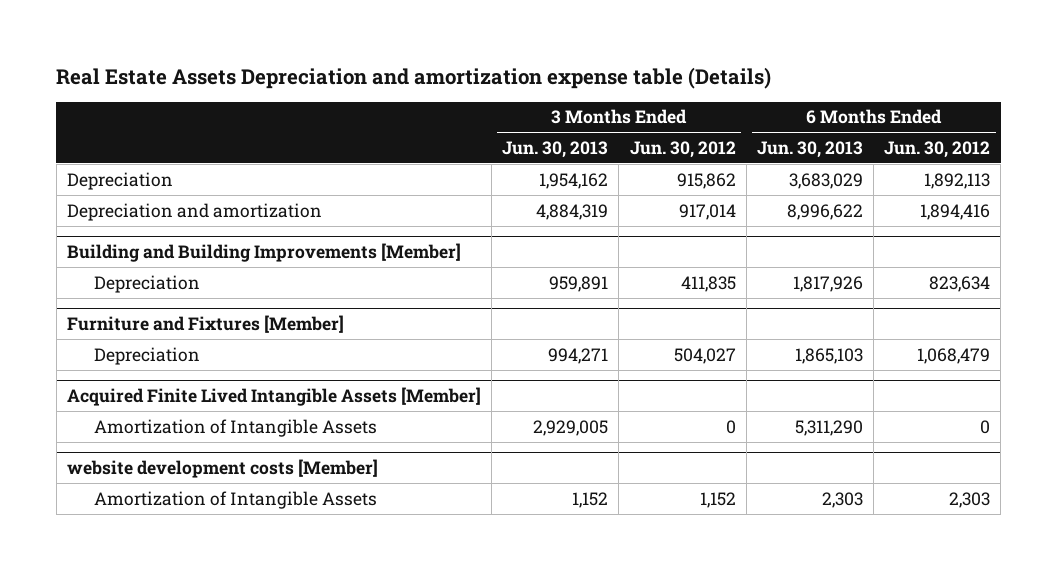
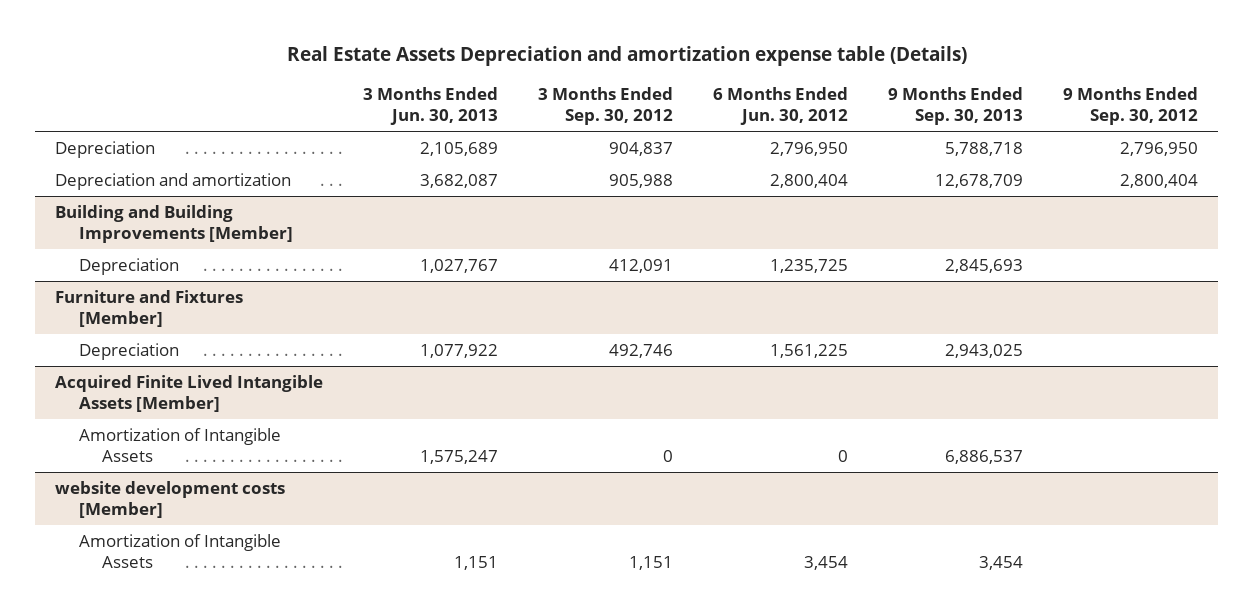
[629,140,736,158] Jun. 30, 2012 -> none
[756,140,863,158] Jun. 30, 2013 -> none
none -> [538,86,674,125] 3 Months Ended Sep. 30, 2012
none -> [888,86,1024,125] 9 Months Ended Sep. 30, 2013
none -> [1062,86,1198,125] 9 Months Ended Sep. 30, 2012
[539,172,609,189] 1,954,162 -> [420,141,499,156] 2,105,689
[924,172,991,189] 1,892,113 -> [770,141,849,156] 2,796,950
[536,203,609,220] 4,884,319 -> [420,173,499,188] 3,682,087
[920,203,991,220] 1,894,416 -> [770,173,849,188] 2,800,404
[549,275,609,292] 959,891 -> [420,258,499,273] 1,027,767
[929,275,991,292] 823,634 -> [770,258,849,273] 1,235,725
[548,347,609,364] 994,271 -> [420,343,499,358] 1,077,922
[917,347,991,364] 1,068,479 -> [770,343,849,358] 1,561,225
[533,419,609,436] 2,929,005 -> [420,450,499,465] 1,575,247
[572,491,609,508] 1,152 -> [454,556,499,571] 1,151
[949,491,991,508] 2,303 -> [804,556,849,571] 3,454

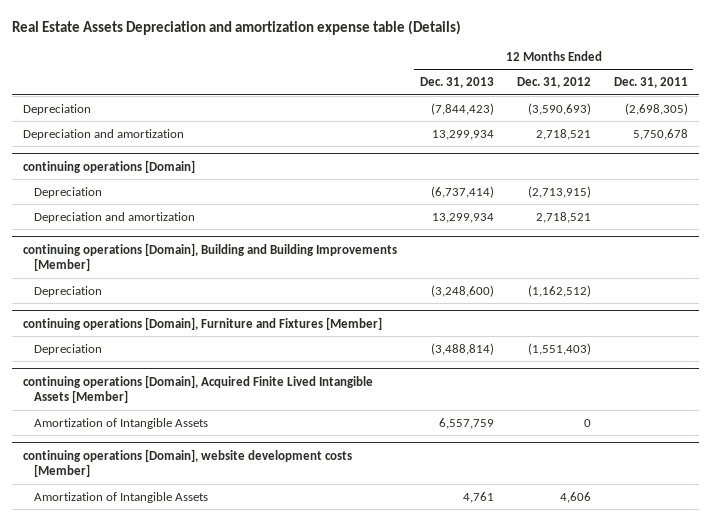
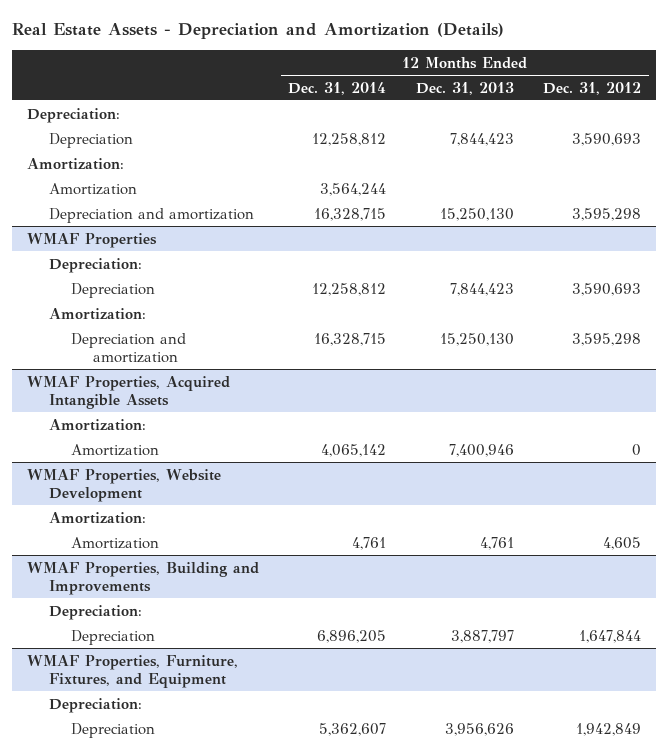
[11,19,461,35] Real Estate Assets Depreciation and amortization expense table (Details) -> [12,23,505,40] Real Estate Assets - Depreciation and Amortization (Details)
[613,77,688,89] Dec. 31, 2011 -> none
none -> [288,81,387,95] Dec. 31, 2014
[23,159,196,173] continuing operations [Domain] -> none
[23,242,398,272] continuing operations [Domain], Building and Building Improvements [Member] -> none
[23,316,383,330] continuing operations [Domain], Furniture and Fixtures [Member] -> none
[23,374,374,404] continuing operations [Domain], Acquired Finite Lived Intangible Assets [Member] -> none
[34,417,209,429] Amortization of Intangible Assets -> none
[23,448,353,478] continuing operations [Domain], website development costs [Member] -> none
[34,491,209,503] Amortization of Intangible Assets -> none
none -> [27,107,121,123] Depreciation:
[431,102,495,115] (7,844,423) -> [449,132,514,146] 7,844,423
[527,102,591,115] (3,590,693) -> [572,132,642,146] 3,590,693
none -> [27,157,125,170] Amortization:
none -> [49,182,138,195] Amortization
[432,129,495,140] 13,299,934 -> [439,207,514,221] 15,250,130
[535,128,591,140] 2,718,521 -> [572,207,642,221] 3,595,298
none -> [27,232,158,248] WMAF Properties
none -> [49,257,143,273] Depreciation:
[431,185,495,198] (6,737,414) -> [449,282,514,296] 7,844,423
[527,185,591,198] (2,713,915) -> [572,282,642,296] 3,590,693
none -> [49,307,147,320] Amortization:
[432,212,495,223] 13,299,934 -> [439,332,514,346] 15,250,130
[535,211,591,223] 2,718,521 -> [572,332,642,346] 3,595,298
none -> [27,375,231,410] WMAF Properties, Acquired Intangible Assets
none -> [49,418,147,431] Amortization:
none -> [71,443,160,456] Amortization
none -> [27,468,222,503] WMAF Properties, Website Development
none -> [49,511,147,524] Amortization:
none -> [71,536,160,549] Amortization
none -> [27,561,260,596] WMAF Properties, Building and Improvements
none -> [49,604,143,620] Depreciation:
[431,284,495,297] (3,248,600) -> [450,629,514,643] 3,887,797
[527,284,591,297] (1,162,512) -> [579,629,642,643] 1,647,844
none -> [27,654,239,689] WMAF Properties, Furniture, Fixtures, and Equipment
none -> [49,697,143,713] Depreciation:
[431,342,495,355] (3,488,814) -> [444,722,514,736] 3,956,626
[527,342,591,355] (1,551,403) -> [576,722,642,736] 1,942,849

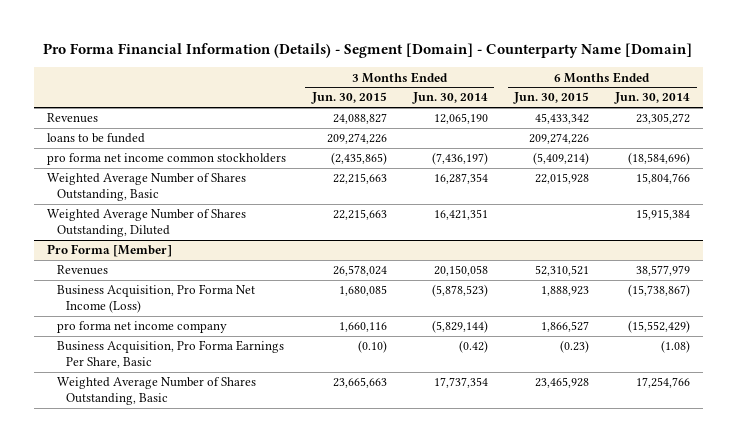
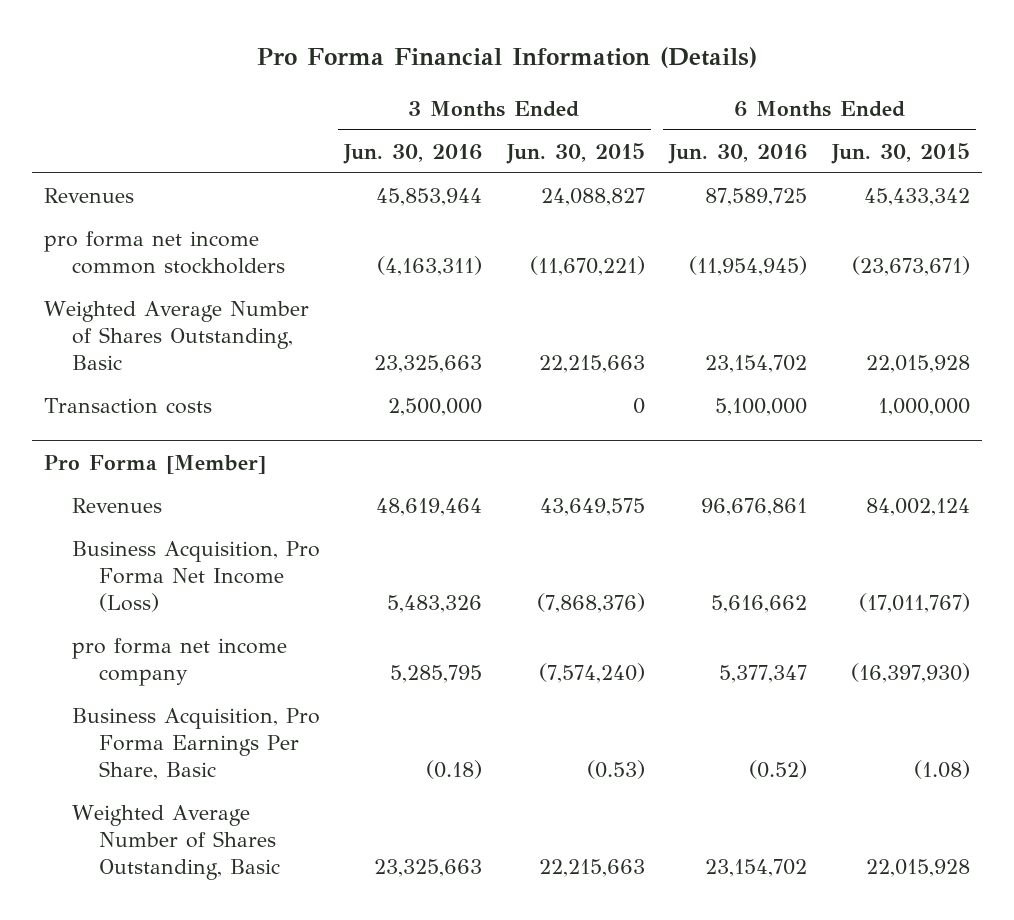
[43,43,693,59] Pro Forma Financial Information (Details) - Segment [Domain] - Counterparty Name [Domain] -> [256,47,757,69] Pro Forma Financial Information (Details)
[411,92,488,105] Jun. 30, 2014 -> none
[614,92,691,105] Jun. 30, 2014 -> none
none -> [343,143,483,164] Jun. 30, 2016
none -> [668,143,808,164] Jun. 30, 2016
[46,133,145,144] loans to be funded -> none
[330,152,387,166] (2,435,865) -> [529,256,645,277] (11,670,221)
[533,152,590,166] (5,409,214) -> [852,256,971,277] (23,673,671)
[46,209,246,238] Weighted Average Number of Shares Outstanding, Diluted -> none
none -> [43,398,212,415] Transaction costs
[332,265,387,277] 26,578,024 -> [539,498,645,517] 43,649,575
[535,265,590,277] 52,310,521 -> [866,498,971,517] 84,002,124
[338,285,387,297] 1,680,085 -> [536,593,645,614] (7,868,376)
[541,286,590,297] 1,888,923 -> [859,593,971,614] (17,011,767)
[338,322,387,333] 1,660,116 -> [538,663,645,684] (7,574,240)
[541,321,590,333] 1,866,527 -> [851,663,971,684] (16,397,930)
[357,340,387,354] (0.10) -> [586,760,645,780] (0.53)
[560,340,590,354] (0.23) -> [914,760,971,780] (1.08)
[332,377,387,389] 23,665,663 -> [538,859,645,878] 22,215,663
[535,377,590,389] 23,465,928 -> [866,859,971,878] 22,015,928

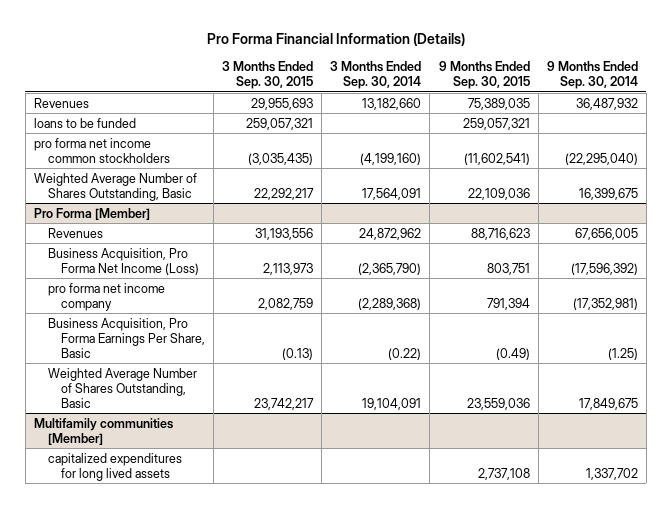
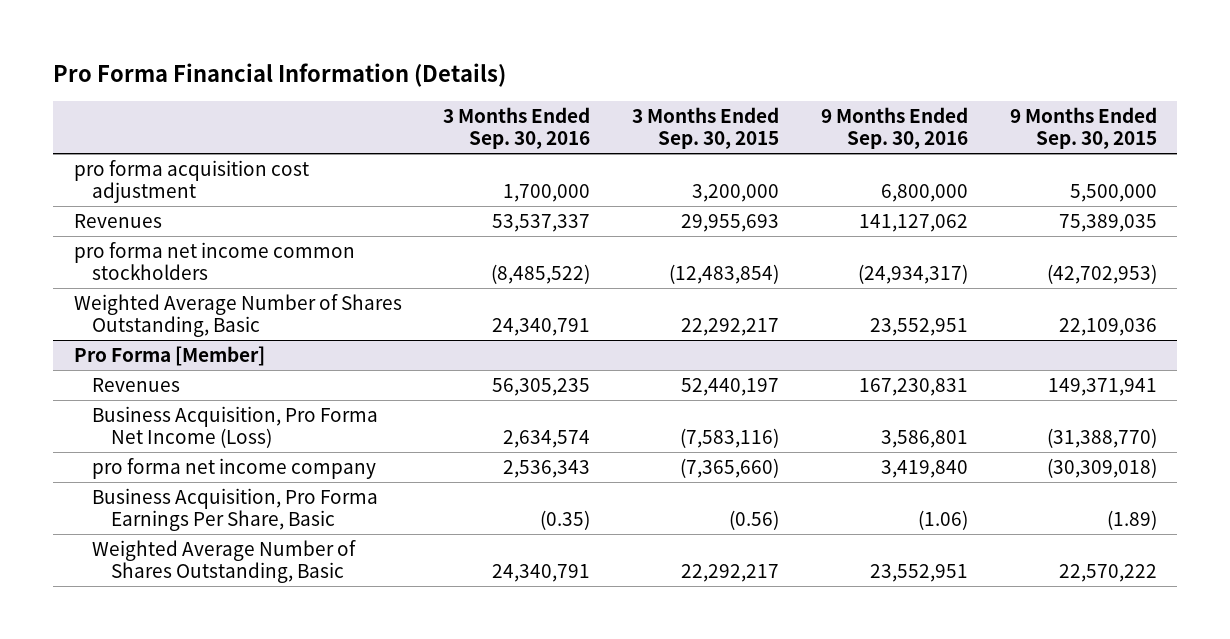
[330,61,422,90] 3 Months Ended Sep. 30, 2014 -> none
[546,61,638,90] 9 Months Ended Sep. 30, 2014 -> none
none -> [443,107,591,150] 3 Months Ended Sep. 30, 2016
none -> [820,107,968,150] 9 Months Ended Sep. 30, 2016
none -> [73,159,309,203] pro forma acquisition cost adjustment
[33,117,136,128] loans to be funded -> none
[248,152,314,165] (3,035,435) -> [669,263,780,284] (12,483,854)
[463,152,530,165] (11,602,541) -> [1046,263,1157,284] (42,702,953)
[33,417,173,445] Multifamily communities [Member] -> none
[47,452,182,481] capitalized expenditures for long lived assets -> none
[255,227,314,240] 31,193,556 -> [681,377,780,396] 52,440,197
[470,227,530,240] 88,716,623 -> [1047,377,1157,396] 149,371,941
[263,262,314,275] 2,113,973 -> [680,427,780,448] (7,583,116)
[486,262,530,275] 803,751 -> [1046,427,1157,448] (31,388,770)
[258,297,314,310] 2,082,759 -> [680,457,780,478] (7,365,660)
[486,297,530,310] 791,394 -> [1046,457,1157,478] (30,309,018)
[282,347,314,360] (0.13) -> [729,509,780,530] (0.56)
[495,347,530,360] (0.49) -> [1106,509,1157,530] (1.89)
[254,397,315,410] 23,742,217 -> [681,563,780,582] 22,292,217
[466,397,530,410] 23,559,036 -> [1058,563,1157,582] 22,570,222

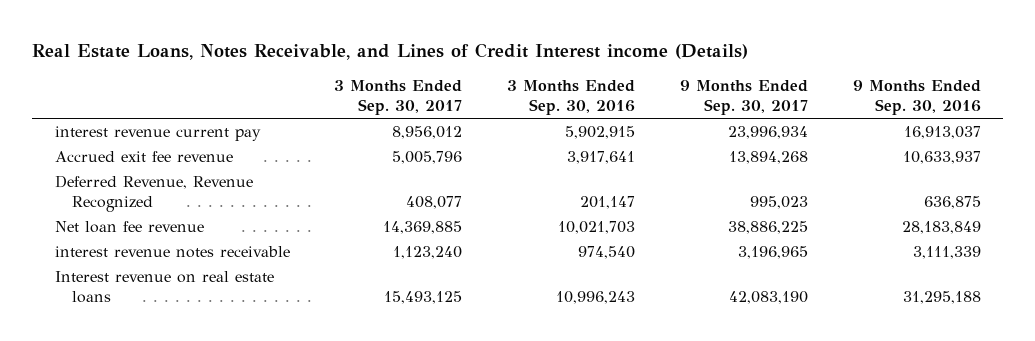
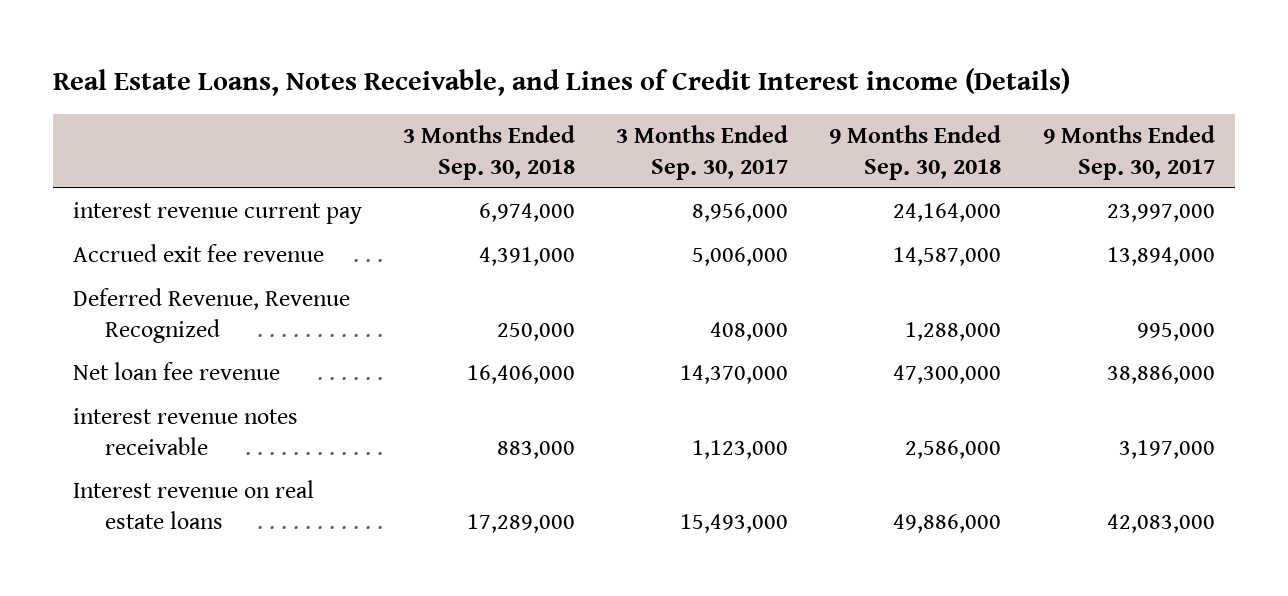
[507,80,636,116] 3 Months Ended Sep. 30, 2016 -> none
[852,80,981,116] 9 Months Ended Sep. 30, 2016 -> none
none -> [403,125,576,180] 3 Months Ended Sep. 30, 2018
none -> [829,125,1002,180] 9 Months Ended Sep. 30, 2018
[392,126,463,140] 8,956,012 -> [692,203,789,223] 8,956,000
[727,126,808,140] 23,996,934 -> [1106,204,1215,223] 23,997,000
[392,151,463,165] 5,005,796 -> [692,247,789,267] 5,006,000
[728,151,808,165] 13,894,268 -> [1106,247,1215,267] 13,894,000
[406,196,463,210] 408,077 -> [710,321,789,341] 408,000
[749,196,808,210] 995,023 -> [1136,322,1215,341] 995,000
[383,221,463,235] 14,369,885 -> [680,365,789,385] 14,370,000
[727,221,808,235] 38,886,225 -> [1106,365,1215,385] 38,886,000
[393,246,463,260] 1,123,240 -> [692,439,789,459] 1,123,000
[737,246,808,260] 3,196,965 -> [1118,439,1215,459] 3,197,000
[384,291,463,305] 15,493,125 -> [680,513,789,533] 15,493,000
[728,291,808,305] 42,083,190 -> [1106,513,1215,533] 42,083,000

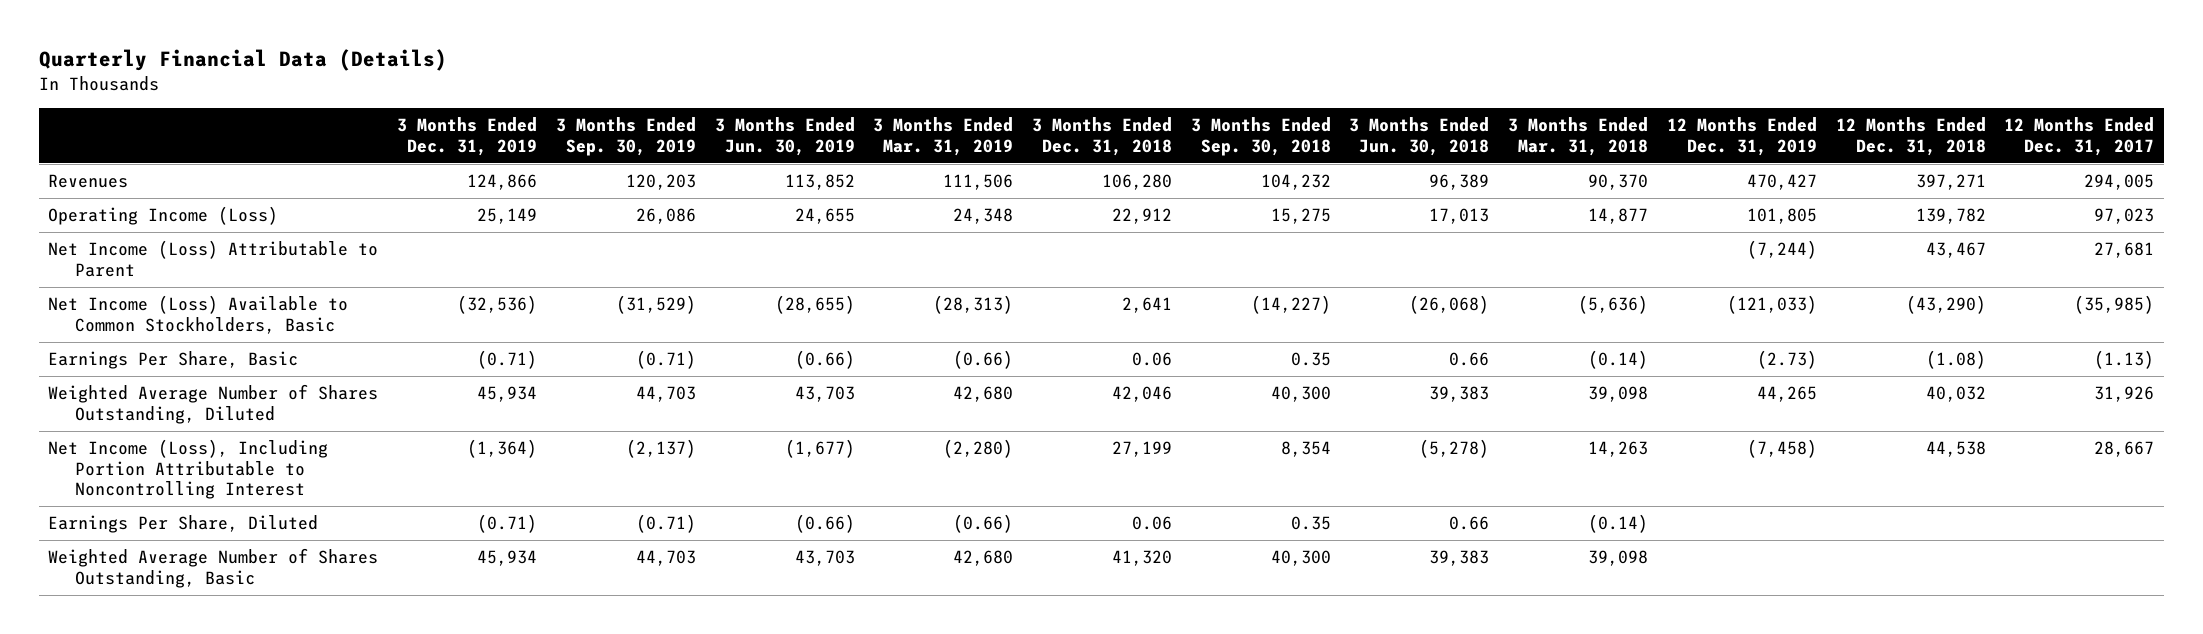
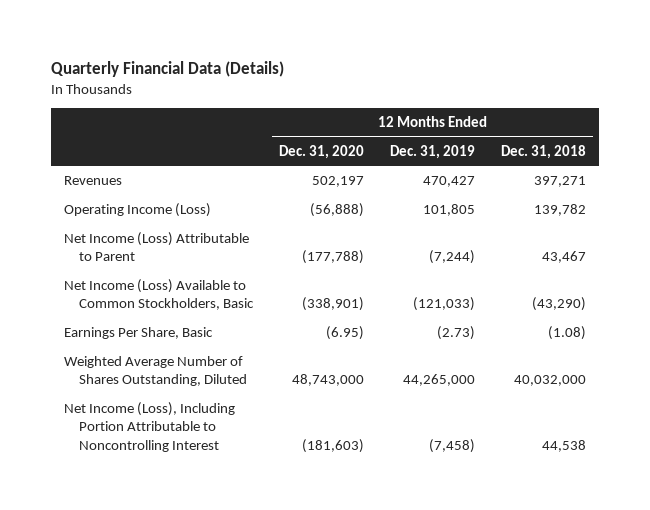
[397,117,538,156] 3 Months Ended Dec. 31, 2019 -> none
[555,117,696,156] 3 Months Ended Sep. 30, 2019 -> none
[714,117,855,156] 3 Months Ended Jun. 30, 2019 -> none
[873,117,1014,156] 3 Months Ended Mar. 31, 2019 -> none
[1031,117,1172,156] 3 Months Ended Dec. 31, 2018 -> none
[1190,117,1331,156] 3 Months Ended Sep. 30, 2018 -> none
[1349,117,1490,156] 3 Months Ended Jun. 30, 2018 -> none
[1508,117,1649,156] 3 Months Ended Mar. 31, 2018 -> none
[2004,117,2155,156] 12 Months Ended Dec. 31, 2017 -> none
none -> [278,144,364,159] Dec. 31, 2020
[1756,386,1817,403] 44,265 -> [403,374,476,387] 44,265,000
[1925,386,1986,403] 40,032 -> [514,375,587,387] 40,032,000
[48,515,319,534] Earnings Per Share, Diluted -> none
[48,548,379,588] Weighted Average Number of Shares Outstanding, Basic -> none

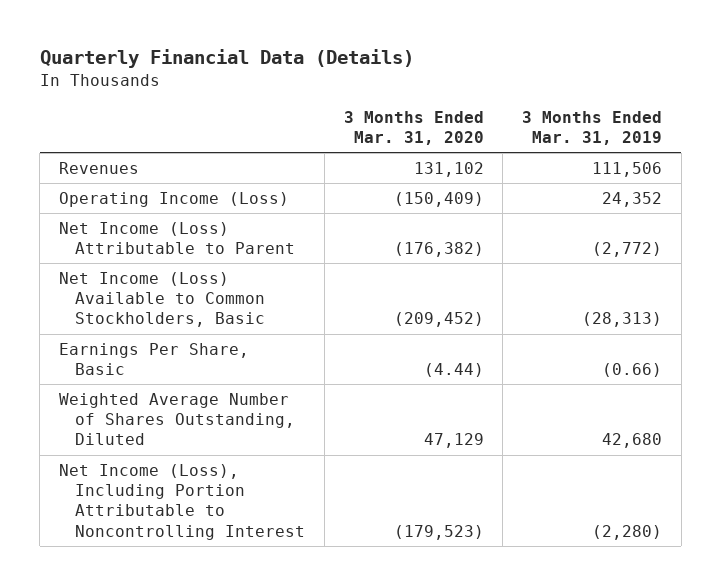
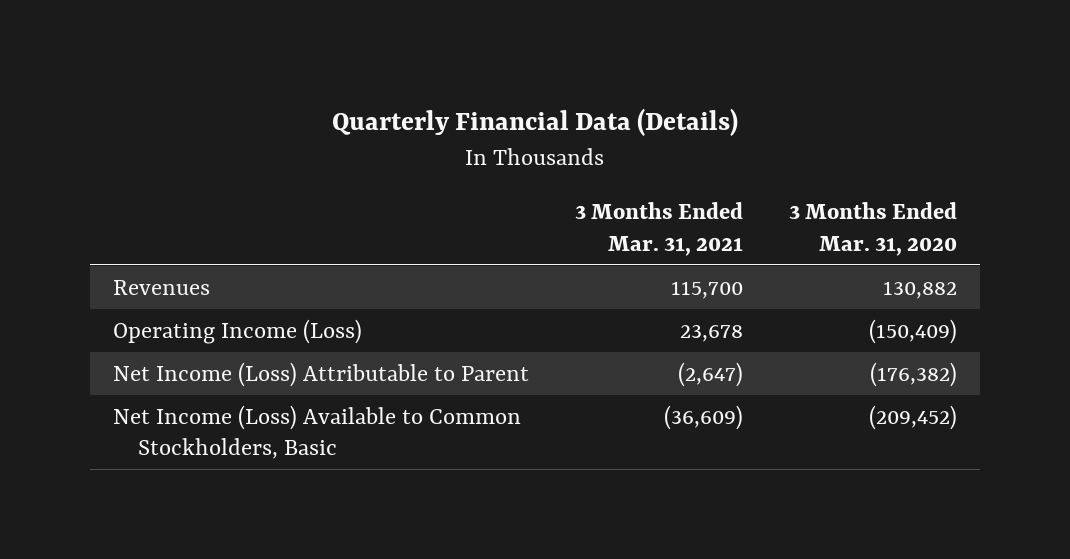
[522,110,663,145] 3 Months Ended Mar. 31, 2019 -> none
none -> [575,202,744,257] 3 Months Ended Mar. 31, 2021
[413,161,484,177] 131,102 -> [883,280,958,299] 130,882
[58,342,249,376] Earnings Per Share, Basic -> none
[58,392,295,446] Weighted Average Number of Shares Outstanding, Diluted -> none
[58,463,305,540] Net Income (Loss), Including Portion Attributable to Noncontrolling Interest -> none

